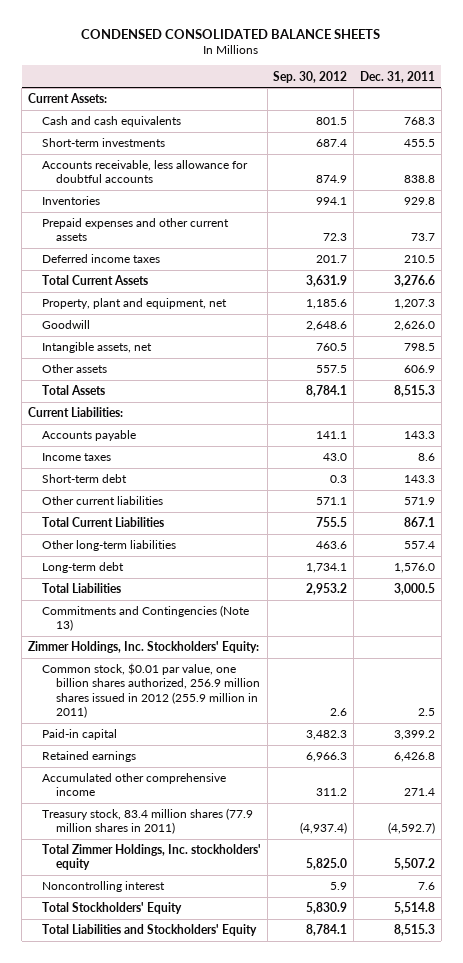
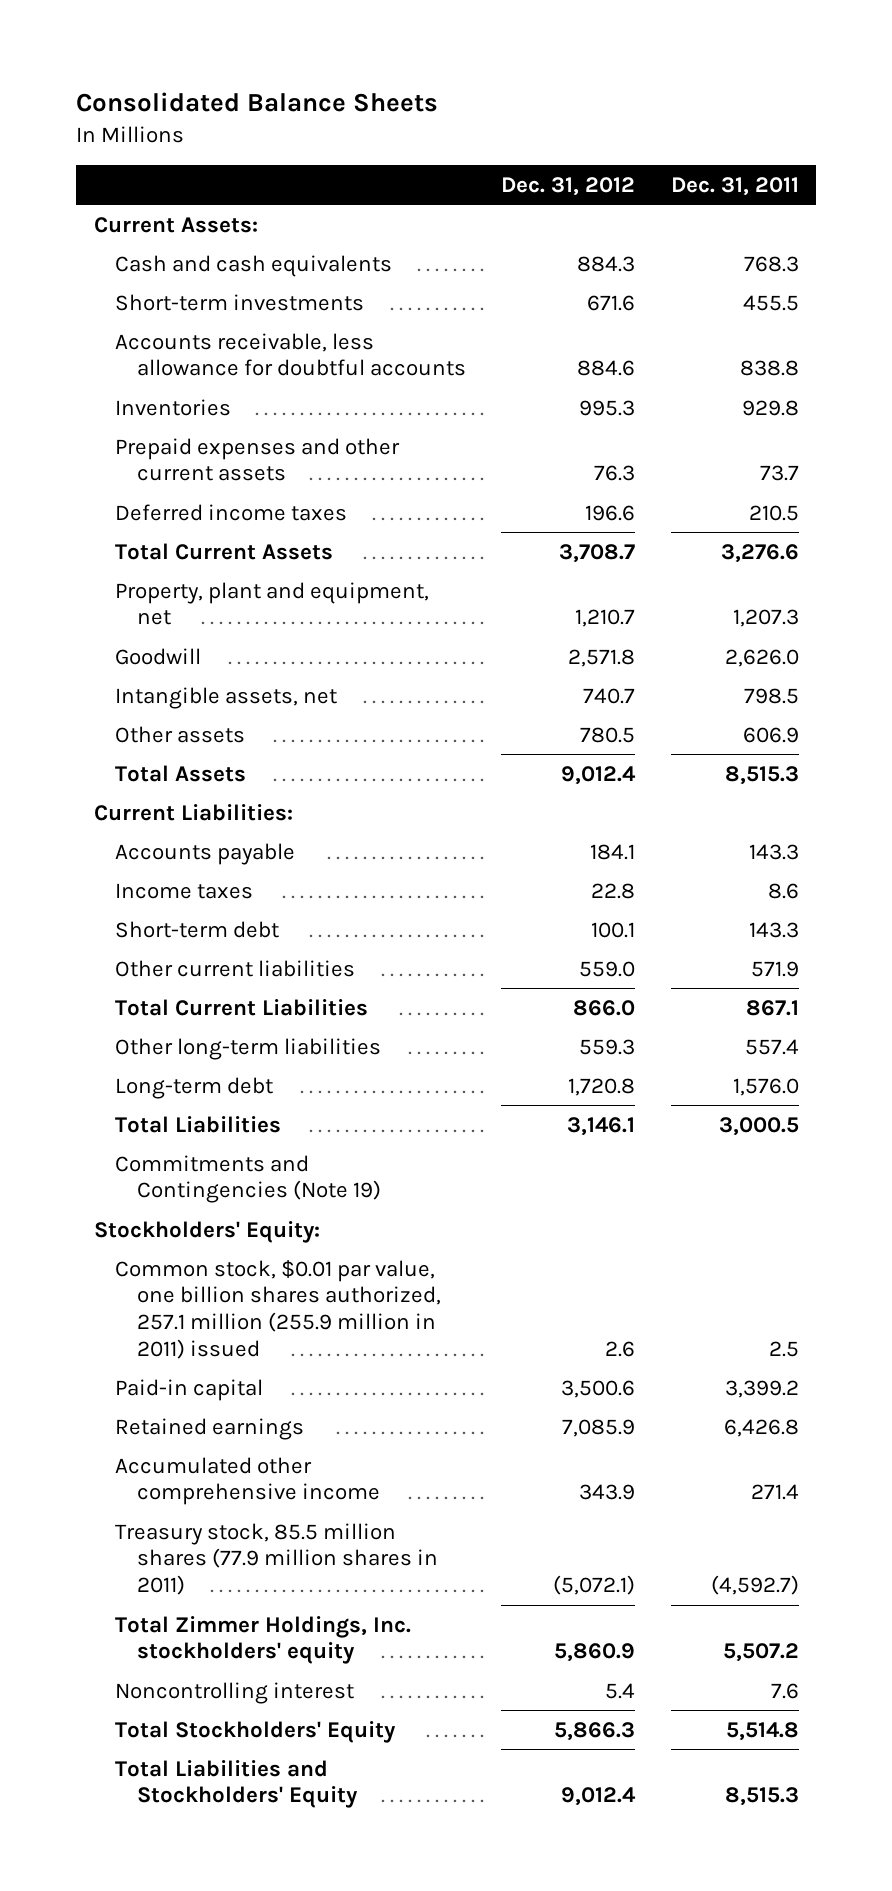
[81,29,381,40] CONDENSED CONSOLIDATED BALANCE SHEETS -> [76,92,439,113] Consolidated Balance Sheets
[273,70,348,83] Sep. 30, 2012 -> none
none -> [501,176,636,196] Dec. 31, 2012
[27,641,259,654] Zimmer Holdings, Inc. Stockholders' Equity: -> none
[41,605,249,632] Commitments and Contingencies (Note 13) -> [115,1154,381,1204] Commitments and Contingencies (Note 19)
none -> [93,1220,320,1243] Stockholders' Equity:
[41,663,261,719] Common stock, $0.01 par value, one billion shares authorized, 256.9 million shares issued in 2012 (255.9 million in 2011) -> [115,1259,441,1359] Common stock, $0.01 par value, one billion shares authorized, 257.1 million (255.9 million in 2011) issued
[41,808,253,835] Treasury stock, 83.4 million shares (77.9 million shares in 2011) -> [115,1522,438,1596] Treasury stock, 85.5 million shares (77.9 million shares in 2011)

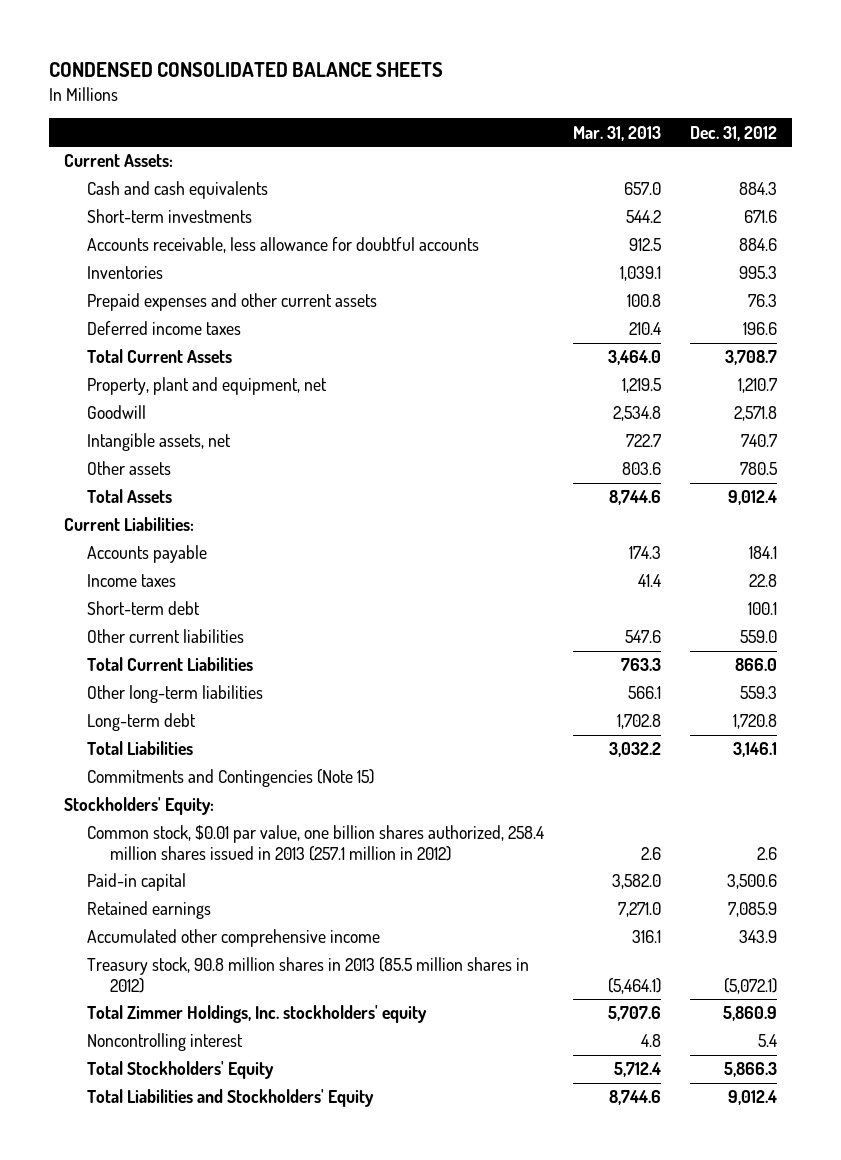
[76,92,439,113] Consolidated Balance Sheets -> [49,61,444,77] CONDENSED CONSOLIDATED BALANCE SHEETS
[670,176,799,196] Dec. 31, 2011 -> none
none -> [573,125,662,141] Mar. 31, 2013
[115,1154,381,1204] Commitments and Contingencies (Note 19) -> [86,769,374,788] Commitments and Contingencies (Note 15)
[115,1259,441,1359] Common stock, $0.01 par value, one billion shares authorized, 257.1 million (255.9 million in 2011) issued -> [86,825,544,861] Common stock, $0.01 par value, one billion shares authorized, 258.4 million shares issued in 2013 (257.1 million in 2012)
[115,1522,438,1596] Treasury stock, 85.5 million shares (77.9 million shares in 2011) -> [86,957,529,993] Treasury stock, 90.8 million shares in 2013 (85.5 million shares in 2012)

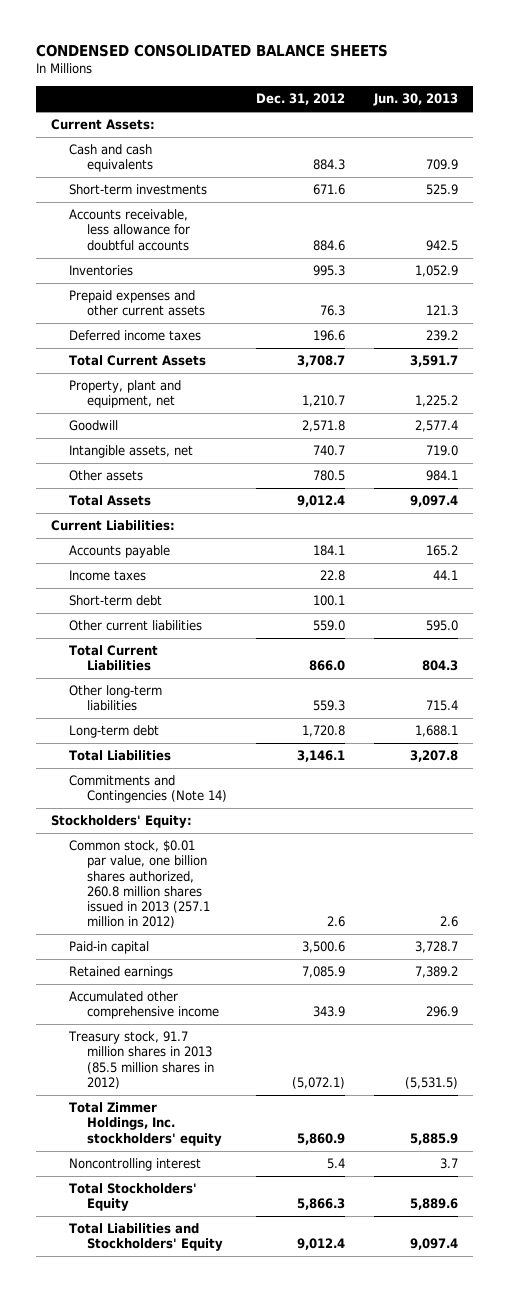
[573,125,662,141] Mar. 31, 2013 -> none
none -> [373,93,459,107] Jun. 30, 2013
[86,769,374,788] Commitments and Contingencies (Note 15) -> [68,775,228,804] Commitments and Contingencies (Note 14)
[86,825,544,861] Common stock, $0.01 par value, one billion shares authorized, 258.4 million shares issued in 2013 (257.1 million in 2012) -> [68,840,211,929] Common stock, $0.01 par value, one billion shares authorized, 260.8 million shares issued in 2013 (257.1 million in 2012)
[86,957,529,993] Treasury stock, 90.8 million shares in 2013 (85.5 million shares in 2012) -> [67,1031,215,1089] Treasury stock, 91.7 million shares in 2013 (85.5 million shares in 2012)

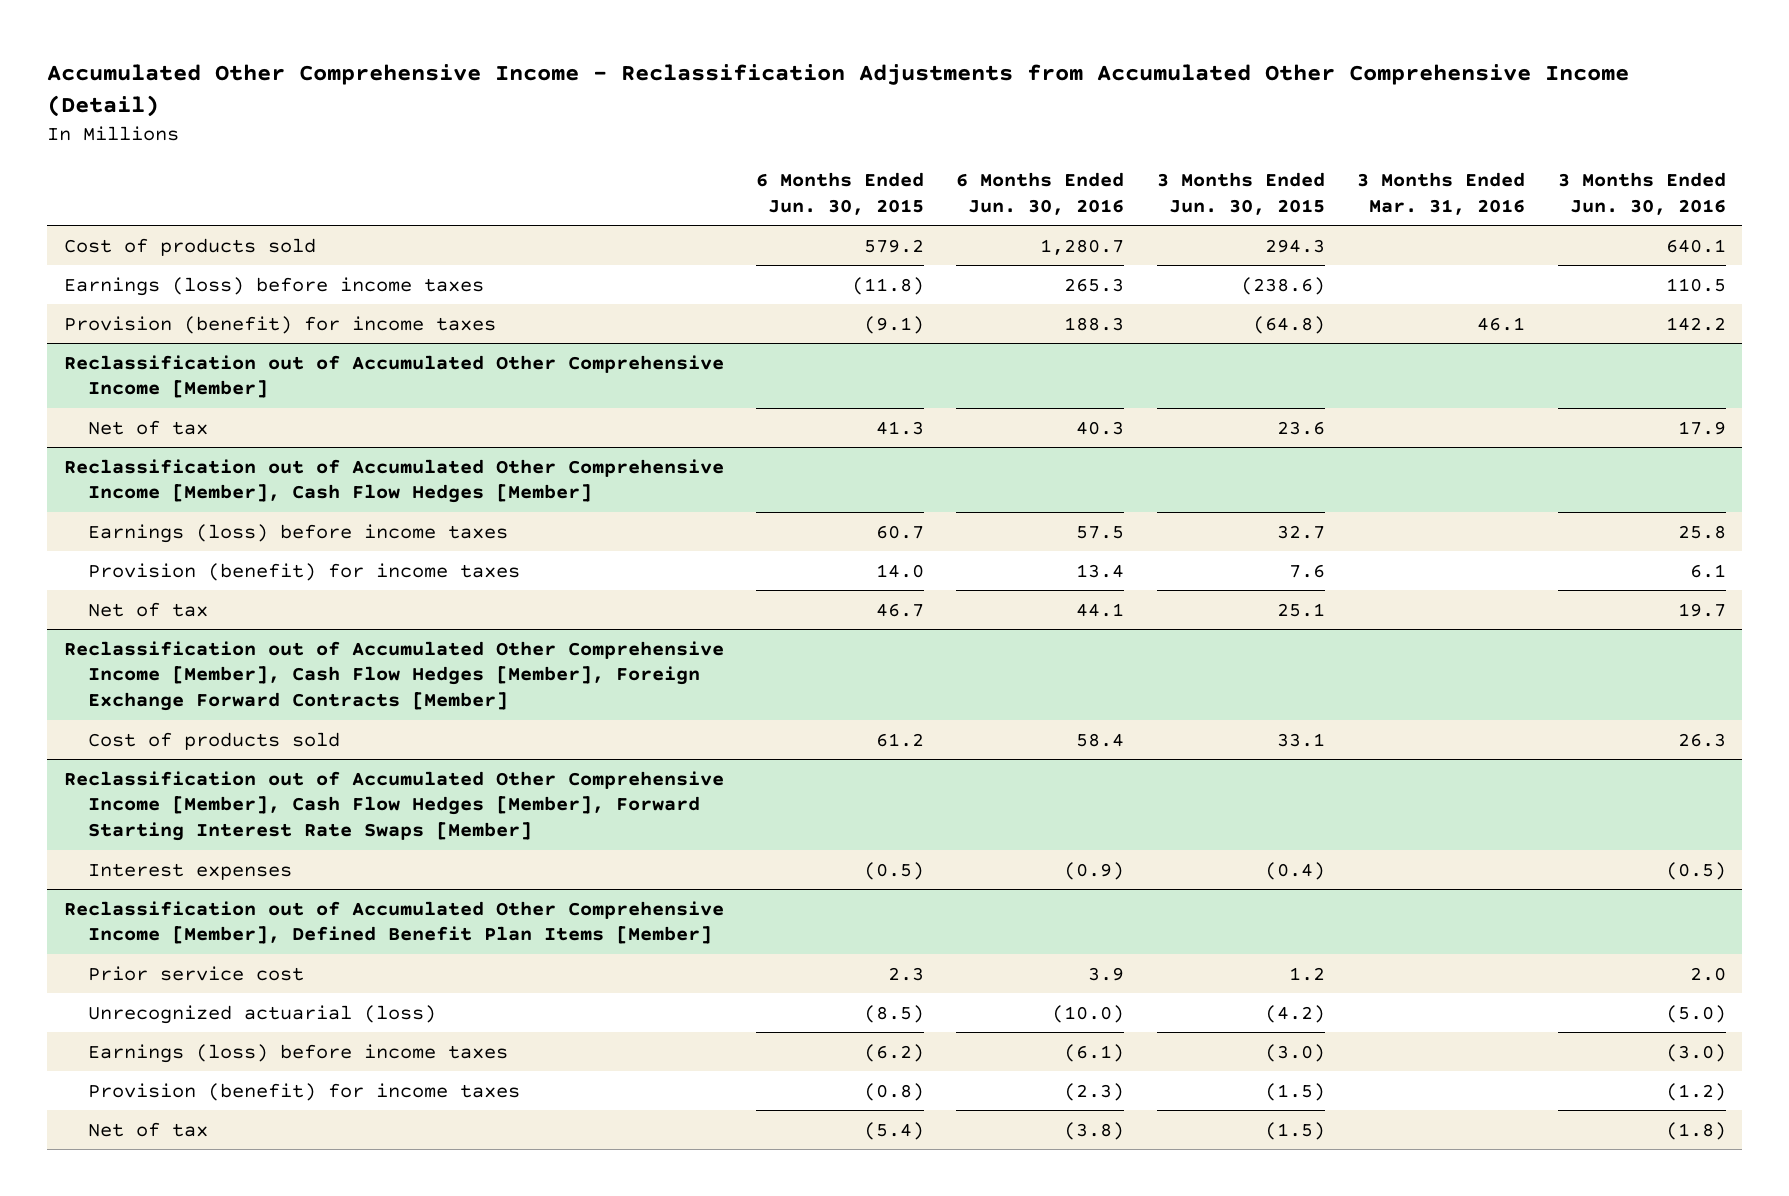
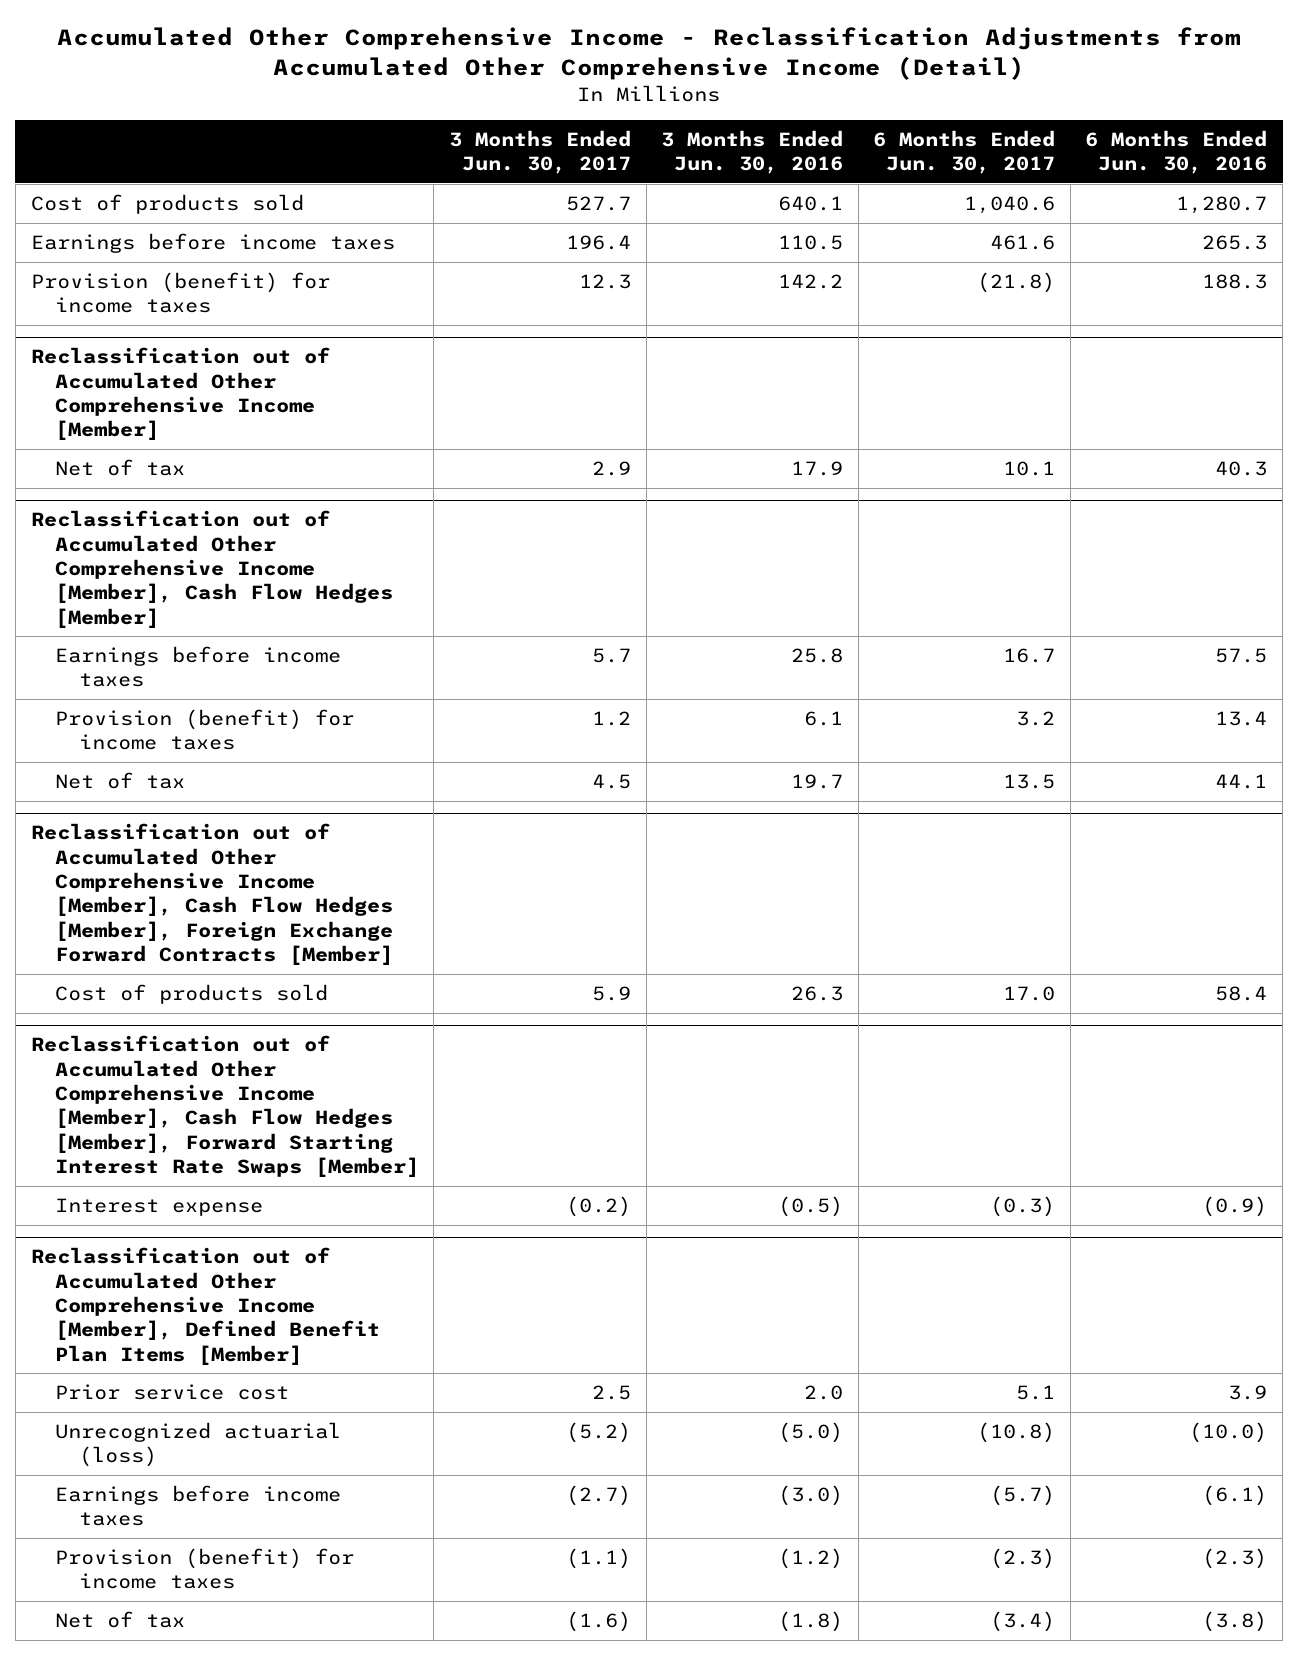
[756,171,925,215] 6 Months Ended Jun. 30, 2015 -> none
[1156,171,1325,215] 3 Months Ended Jun. 30, 2015 -> none
[1357,171,1526,215] 3 Months Ended Mar. 31, 2016 -> none
none -> [449,129,632,175] 3 Months Ended Jun. 30, 2017
none -> [873,129,1056,175] 6 Months Ended Jun. 30, 2017
[63,276,484,296] Earnings (loss) before income taxes -> [30,233,395,254] Earnings before income taxes
[87,523,508,543] Earnings (loss) before income taxes -> [54,646,341,688] Earnings before income taxes
[87,862,292,880] Interest expenses -> none
none -> [54,1198,263,1217] Interest expense
[87,1043,508,1063] Earnings (loss) before income taxes -> [54,1485,341,1527] Earnings before income taxes

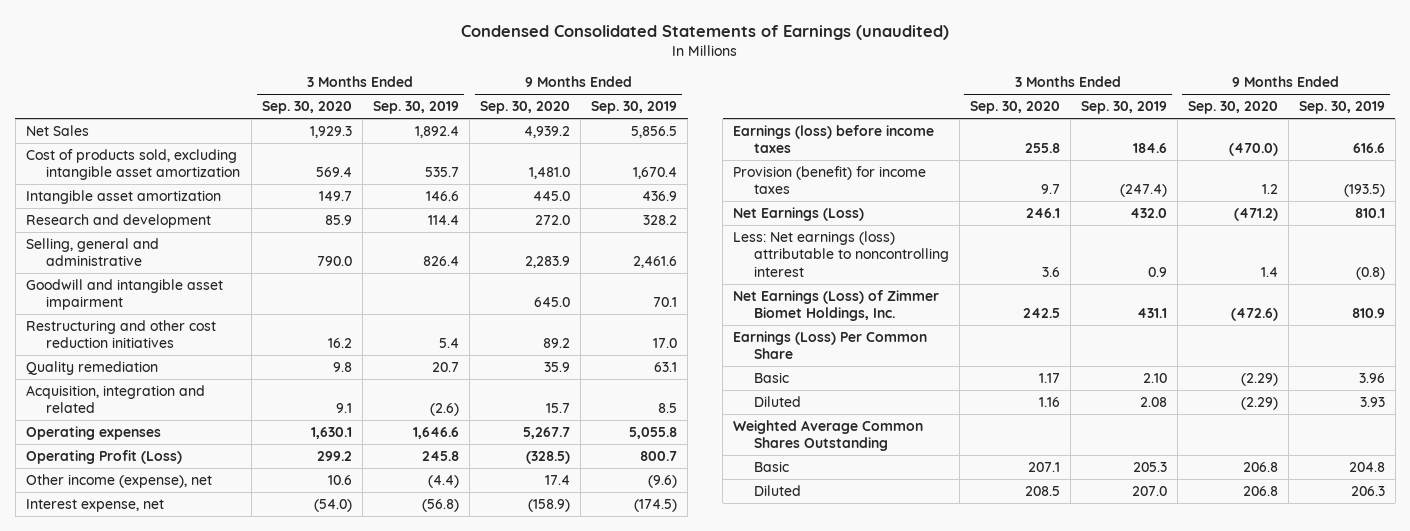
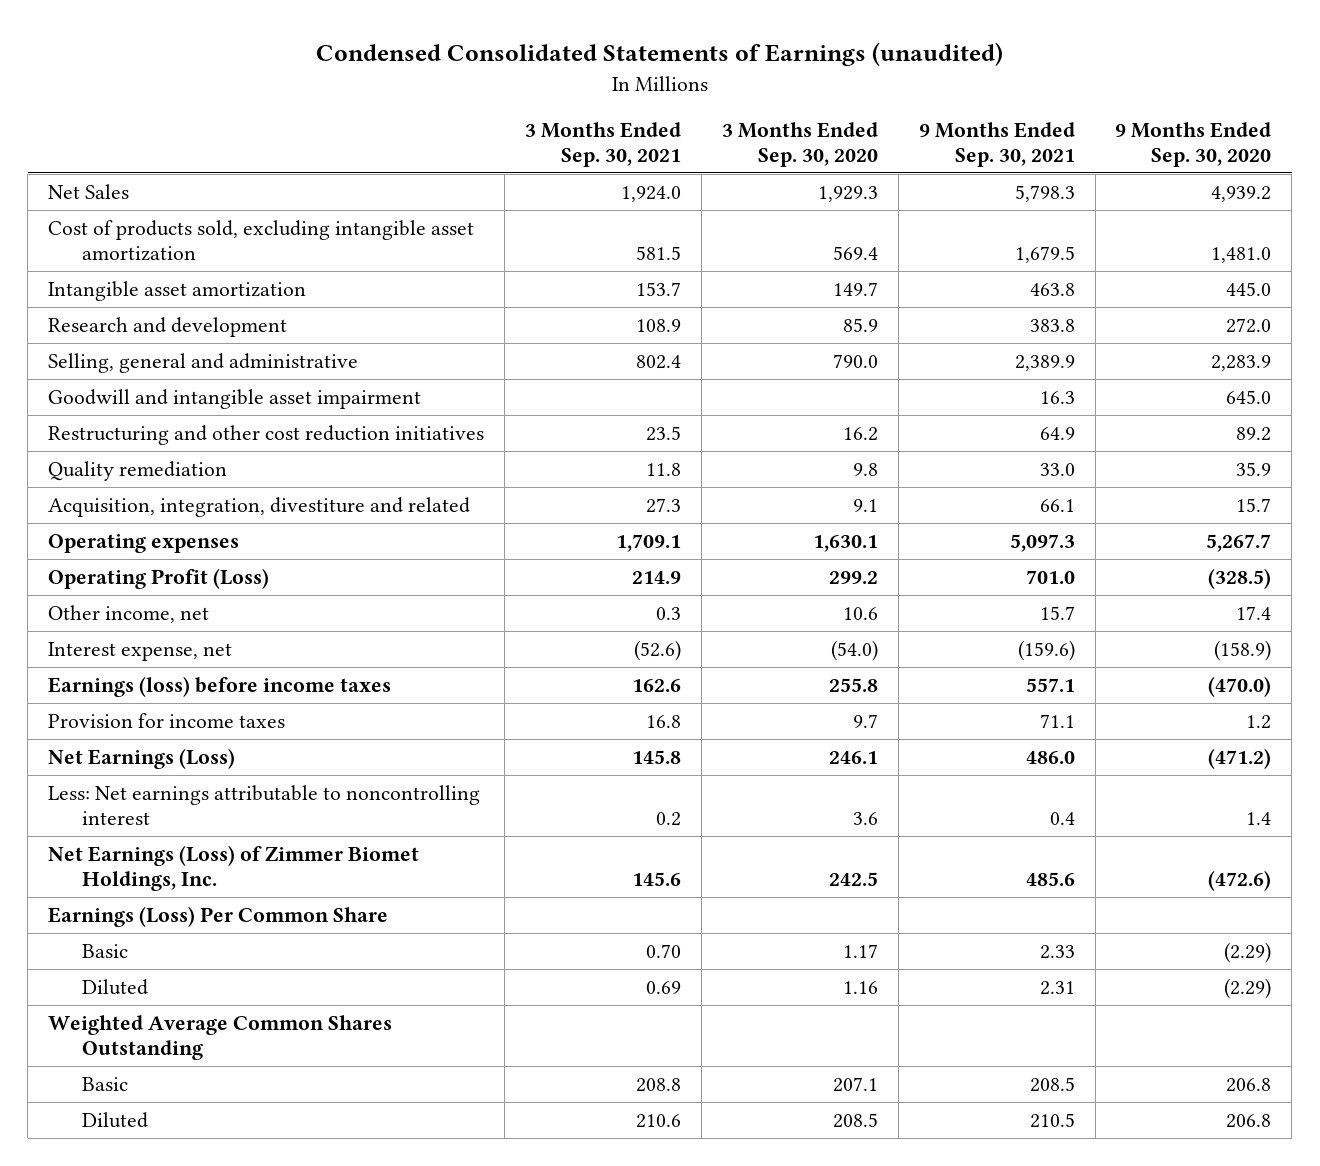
[372,101,459,115] Sep. 30, 2019 -> none
[591,101,678,115] Sep. 30, 2019 -> none
none -> [525,121,682,168] 3 Months Ended Sep. 30, 2021
none -> [918,121,1075,168] 9 Months Ended Sep. 30, 2021
[25,384,205,414] Acquisition, integration and related -> [48,496,471,517] Acquisition, integration, divestiture and related
[25,473,212,488] Other income (expense), net -> [48,604,210,623] Other income, net
[733,165,927,195] Provision (benefit) for income taxes -> [48,712,286,728] Provision for income taxes
[733,230,949,277] Less: Net earnings (loss) attributable to noncontrolling interest -> [48,784,481,825] Less: Net earnings attributable to noncontrolling interest

